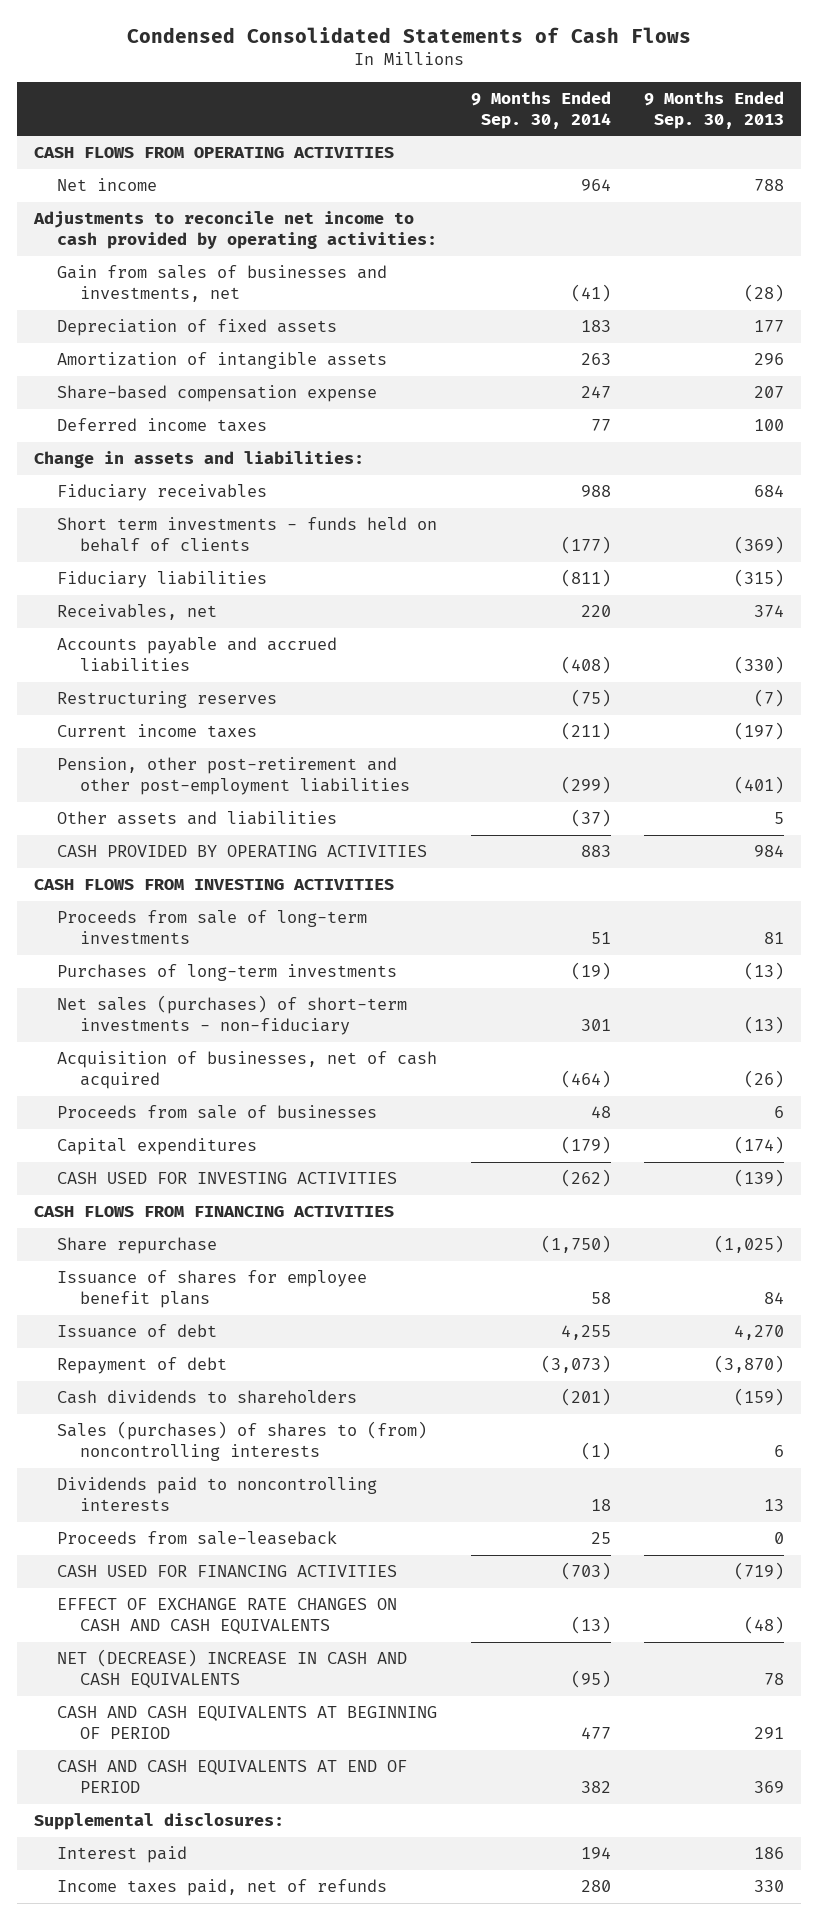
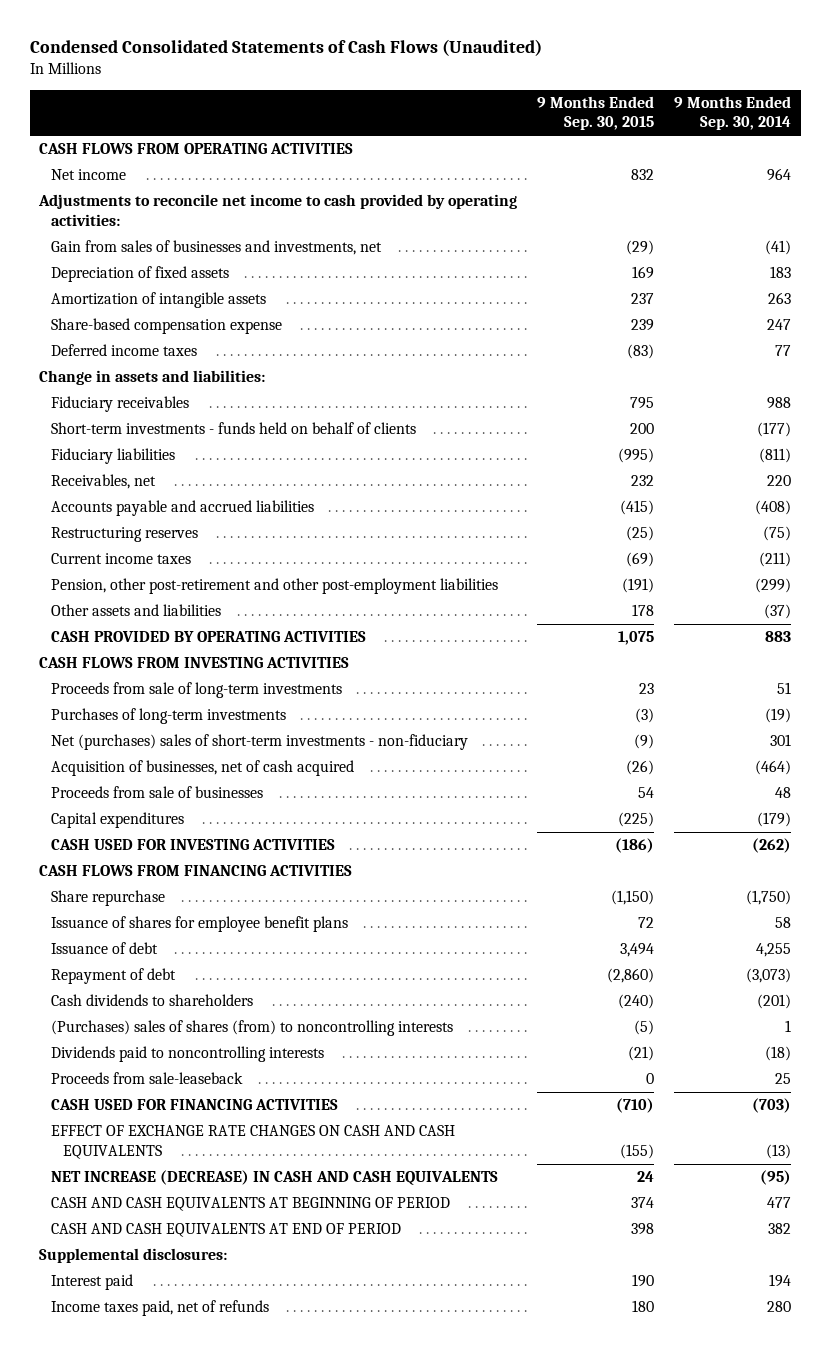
[126,26,691,43] Condensed Consolidated Statements of Cash Flows -> [29,39,542,57] Condensed Consolidated Statements of Cash Flows (Unaudited)
[644,91,785,129] 9 Months Ended Sep. 30, 2013 -> none
none -> [537,96,655,131] 9 Months Ended Sep. 30, 2015
[56,517,437,552] Short term investments - funds held on behalf of clients -> [50,422,416,435] Short-term investments - funds held on behalf of clients
[56,995,407,1035] Net sales (purchases) of short-term investments - non-fiduciary -> [50,734,468,751] Net (purchases) sales of short-term investments - non-fiduciary
[56,1421,427,1461] Sales (purchases) of shares to (from) noncontrolling interests -> [50,1020,453,1037] (Purchases) sales of shares (from) to noncontrolling interests
[580,1441,611,1460] (1) -> [785,1020,792,1033] 1
[590,1498,611,1511] 18 -> [765,1046,792,1062] (18)
[56,1649,407,1688] NET (DECREASE) INCREASE IN CASH AND CASH EQUIVALENTS -> [50,1170,498,1186] NET INCREASE (DECREASE) IN CASH AND CASH EQUIVALENTS

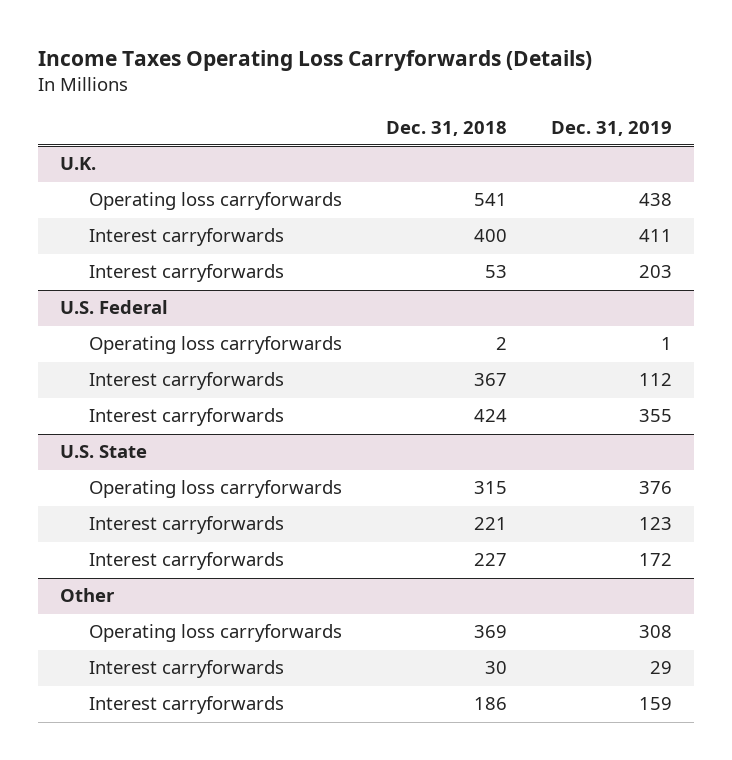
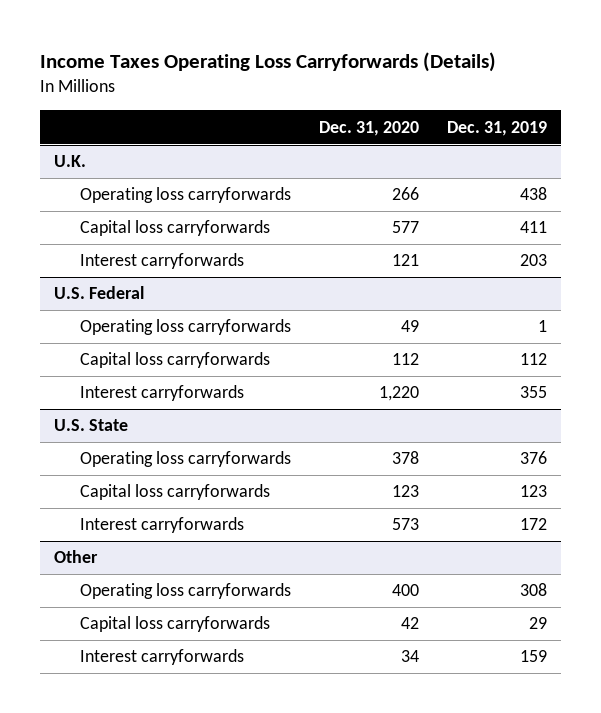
[385,120,507,136] Dec. 31, 2018 -> none
none -> [318,120,419,136] Dec. 31, 2020
[88,228,284,247] Interest carryforwards -> [79,220,270,237] Capital loss carryforwards
[88,372,284,391] Interest carryforwards -> [79,352,270,369] Capital loss carryforwards
[88,516,284,535] Interest carryforwards -> [79,484,270,501] Capital loss carryforwards
[88,660,284,679] Interest carryforwards -> [79,616,270,633] Capital loss carryforwards

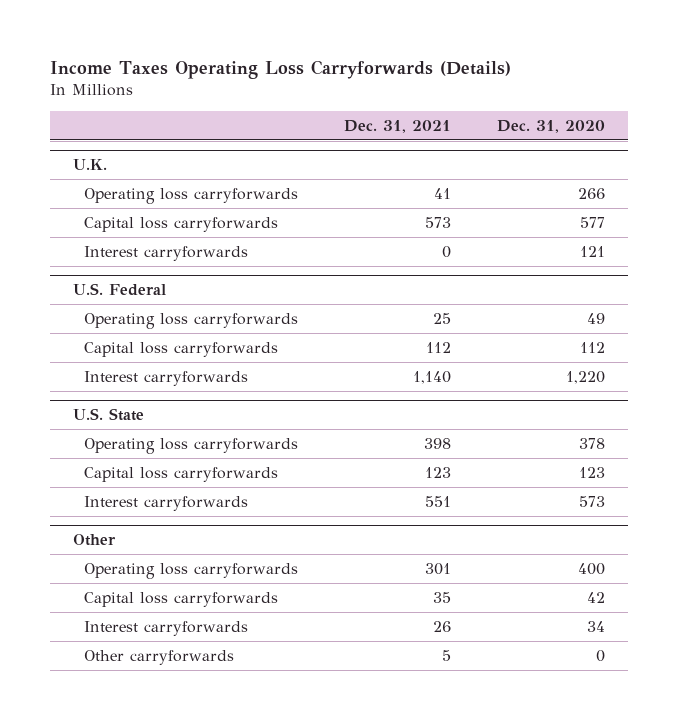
[446,120,547,136] Dec. 31, 2019 -> none
none -> [344,119,452,133] Dec. 31, 2021
none -> [83,649,234,665] Other carryforwards

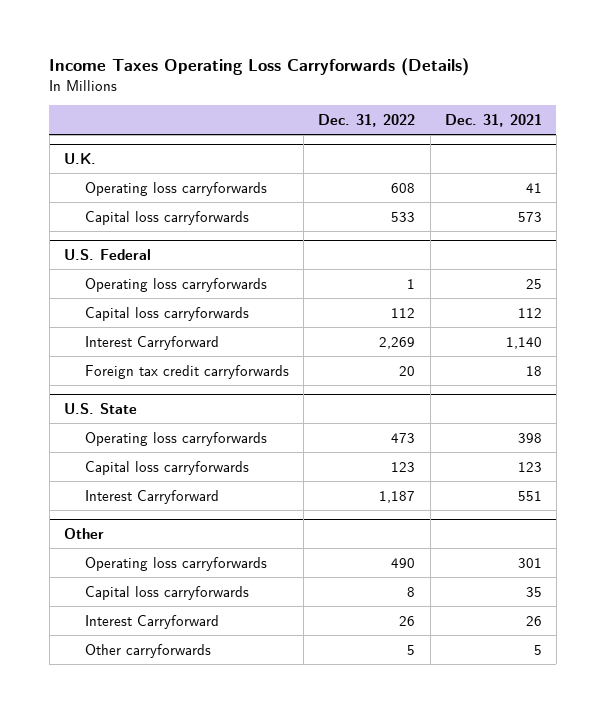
[497,119,606,133] Dec. 31, 2020 -> none
none -> [318,113,416,127] Dec. 31, 2022
[83,245,248,261] Interest carryforwards -> none
[83,370,248,386] Interest carryforwards -> [85,335,220,350] Interest Carryforward
none -> [85,364,290,379] Foreign tax credit carryforwards
[83,495,248,511] Interest carryforwards -> [85,489,220,504] Interest Carryforward
[83,620,248,636] Interest carryforwards -> [85,614,220,629] Interest Carryforward

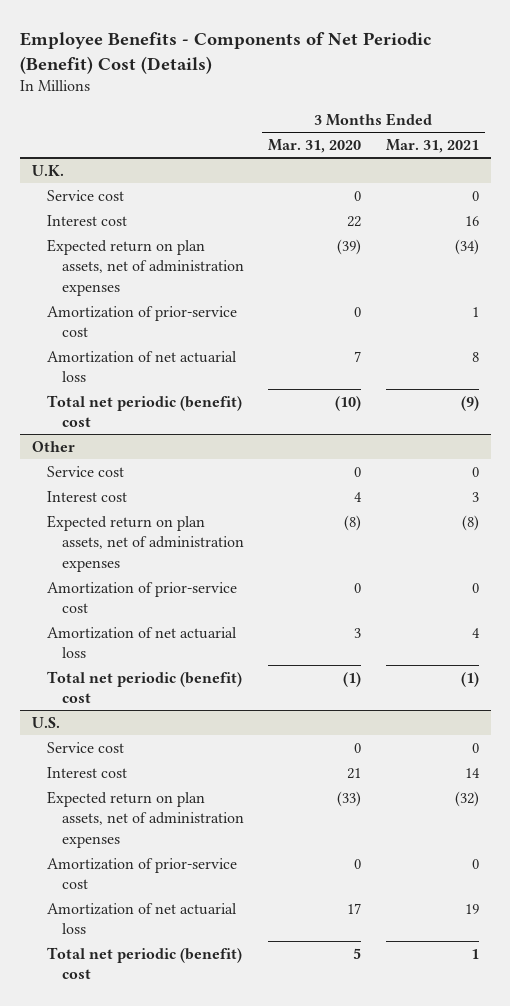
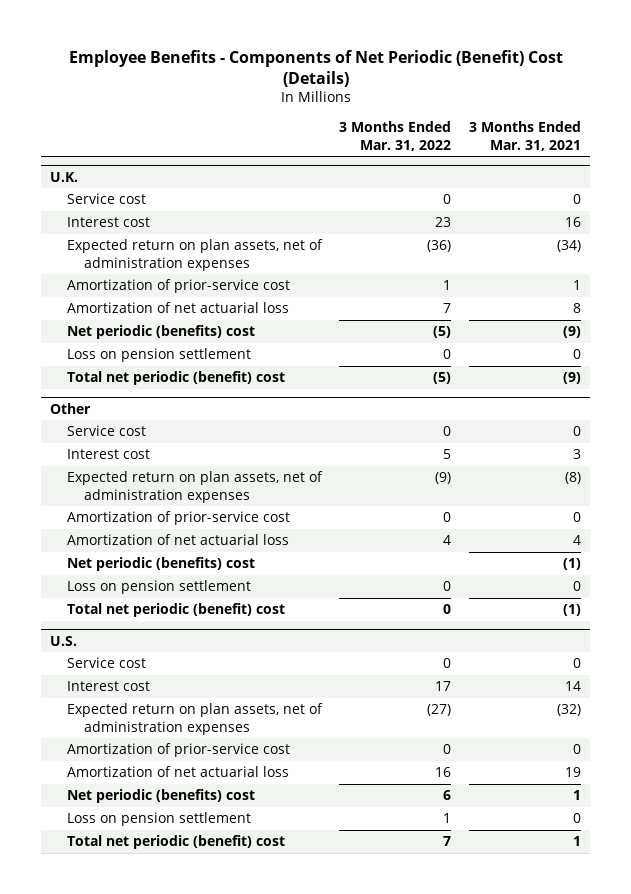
[268,139,362,154] Mar. 31, 2020 -> none
none -> [339,121,452,151] 3 Months Ended Mar. 31, 2022
none -> [66,325,255,340] Net periodic (benefits) cost
none -> [66,348,251,363] Loss on pension settlement
none -> [66,557,255,572] Net periodic (benefits) cost
none -> [66,580,251,595] Loss on pension settlement
none -> [66,789,255,804] Net periodic (benefits) cost
none -> [66,812,251,827] Loss on pension settlement

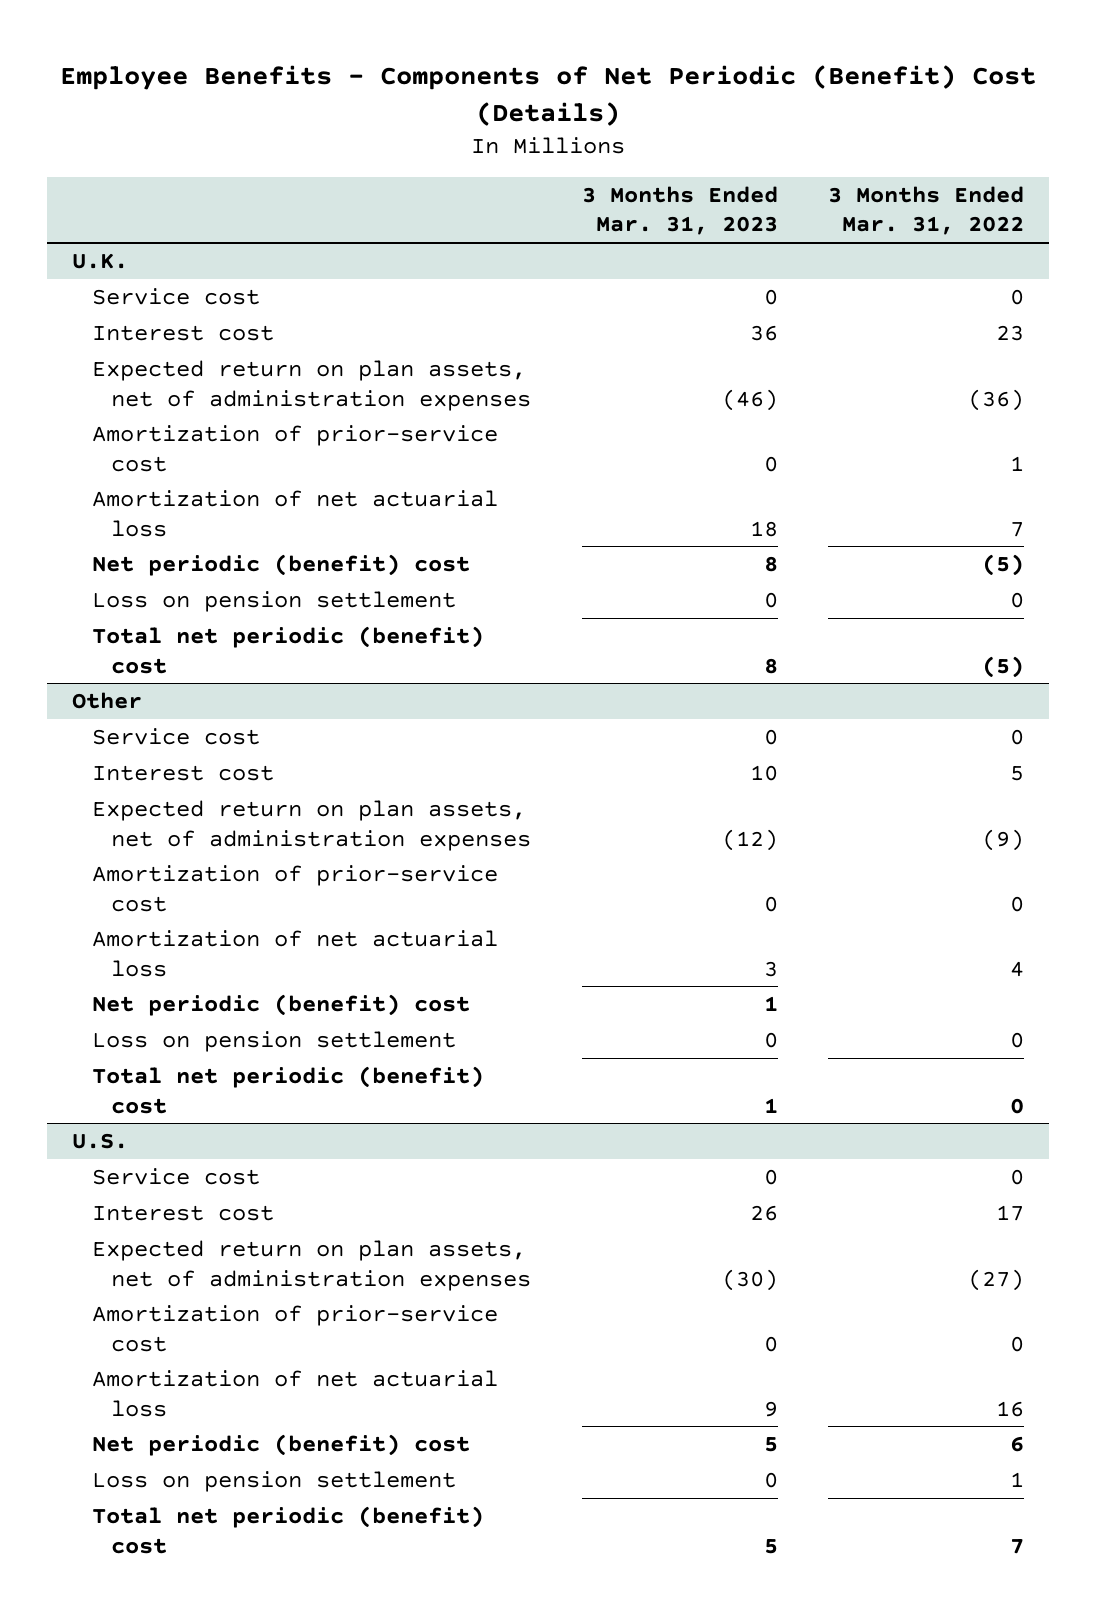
[469,121,582,151] 3 Months Ended Mar. 31, 2021 -> none
none -> [581,185,778,236] 3 Months Ended Mar. 31, 2023
[66,325,255,340] Net periodic (benefits) cost -> [91,553,470,576] Net periodic (benefit) cost
[66,557,255,572] Net periodic (benefits) cost -> [91,993,470,1016] Net periodic (benefit) cost
[66,789,255,804] Net periodic (benefits) cost -> [91,1433,470,1456] Net periodic (benefit) cost

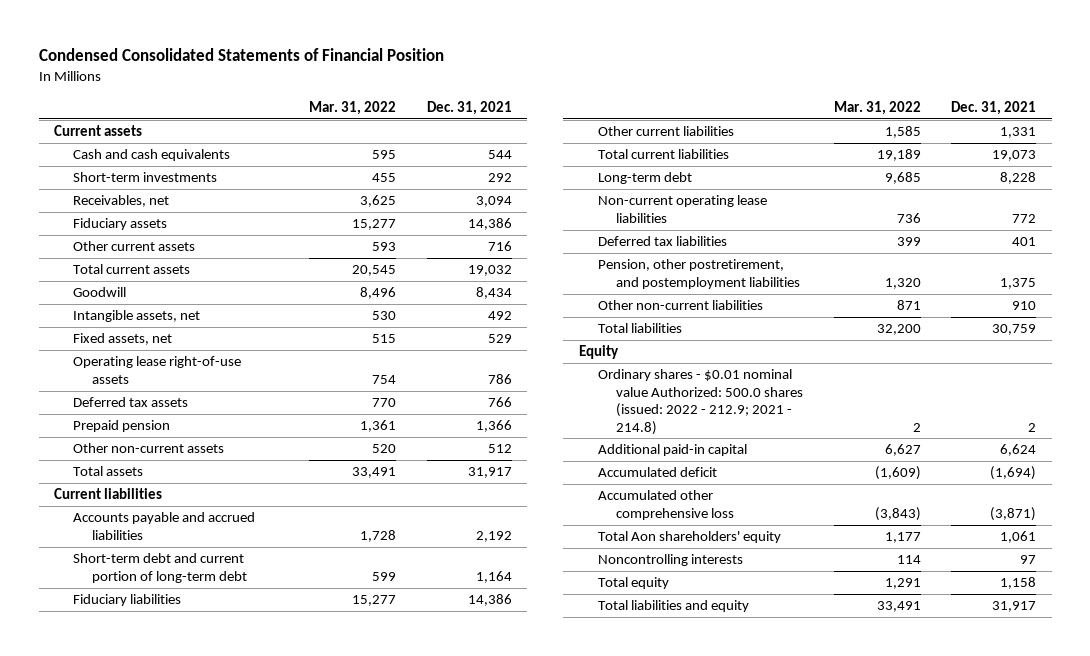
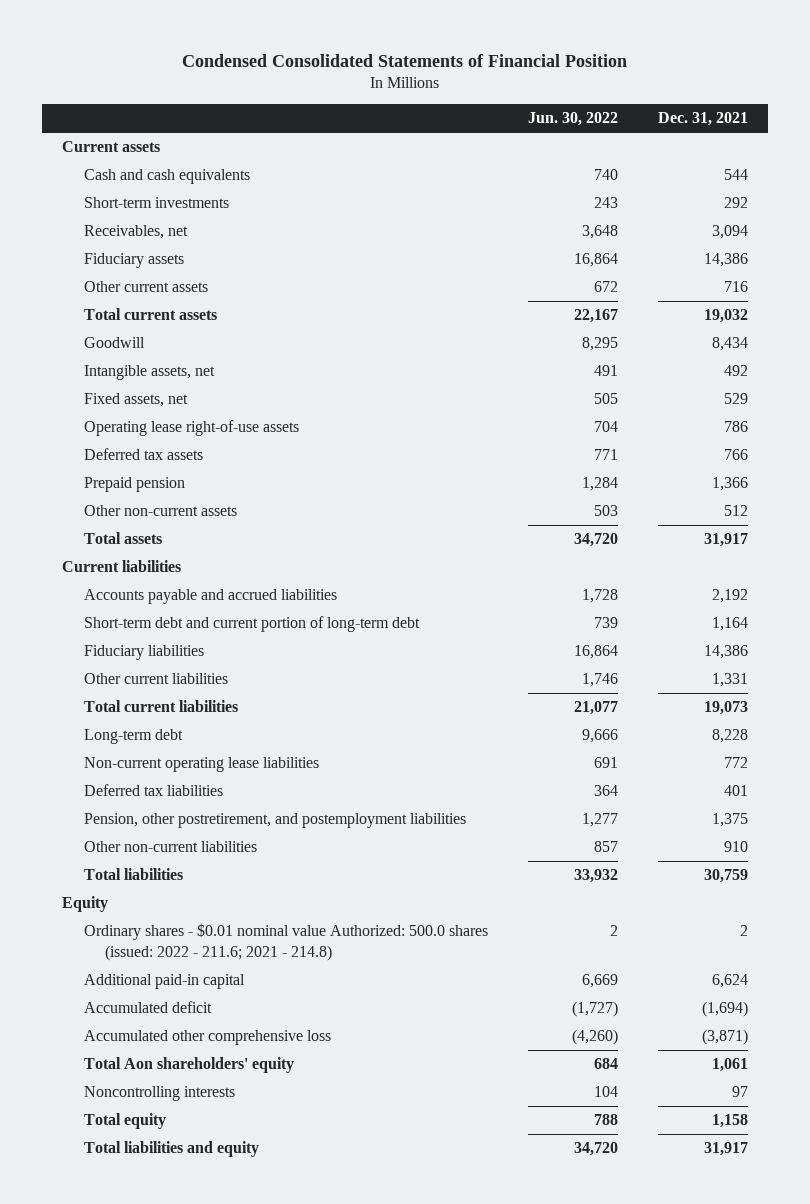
[309,101,397,116] Mar. 31, 2022 -> none
none -> [527,112,618,127] Jun. 30, 2022
[597,369,804,435] Ordinary shares - $0.01 nominal value Authorized: 500.0 shares (issued: 2022 - 212.9; 2021 - 214.8) -> [83,923,488,961] Ordinary shares - $0.01 nominal value Authorized: 500.0 shares (issued: 2022 - 211.6; 2021 - 214.8)

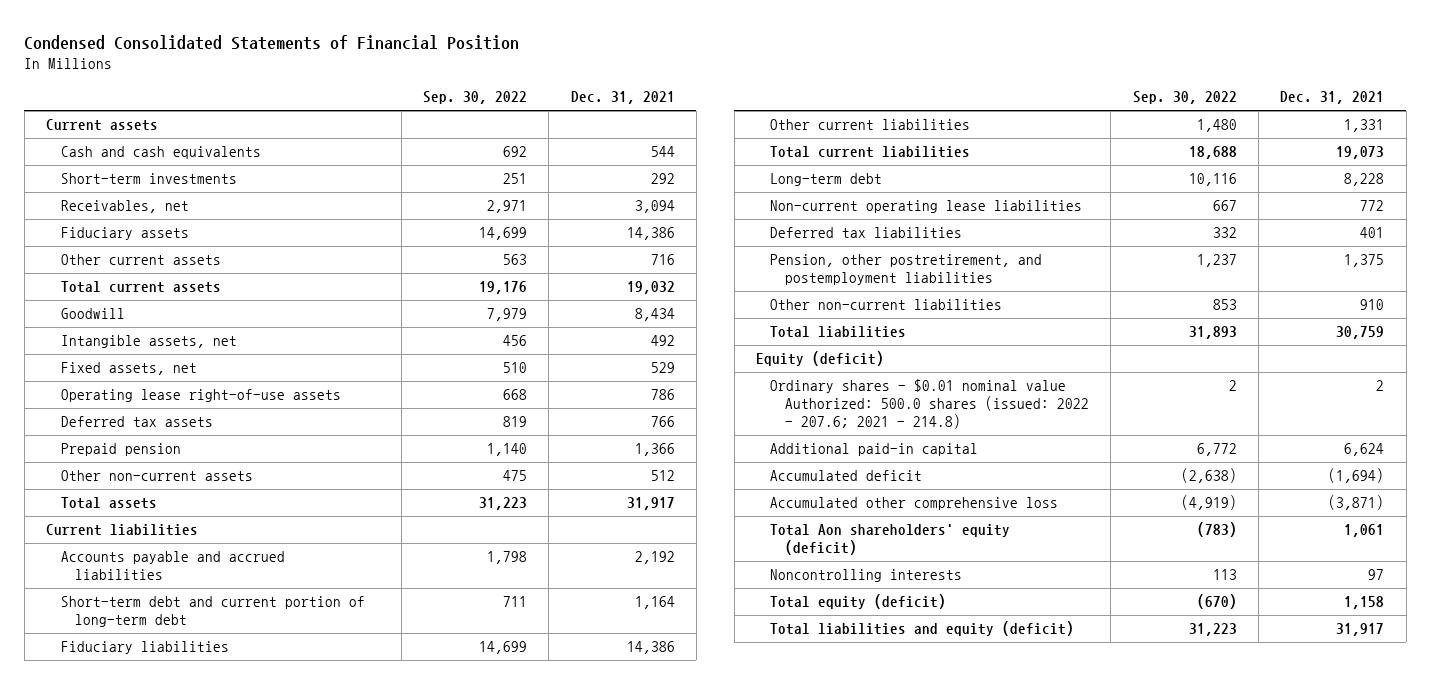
[527,112,618,127] Jun. 30, 2022 -> none
none -> [422,91,527,105] Sep. 30, 2022
[62,896,109,913] Equity -> [755,351,884,367] Equity (deficit)
[83,923,488,961] Ordinary shares - $0.01 nominal value Authorized: 500.0 shares (issued: 2022 - 211.6; 2021 - 214.8) -> [770,379,1090,430] Ordinary shares - $0.01 nominal value Authorized: 500.0 shares (issued: 2022 - 207.6; 2021 - 214.8)
[83,1057,294,1074] Total Aon shareholders' equity -> [770,524,1011,556] Total Aon shareholders' equity (deficit)
[83,1113,166,1130] Total equity -> [770,594,947,610] Total equity (deficit)
[83,1141,259,1158] Total liabilities and equity -> [770,621,1075,637] Total liabilities and equity (deficit)

